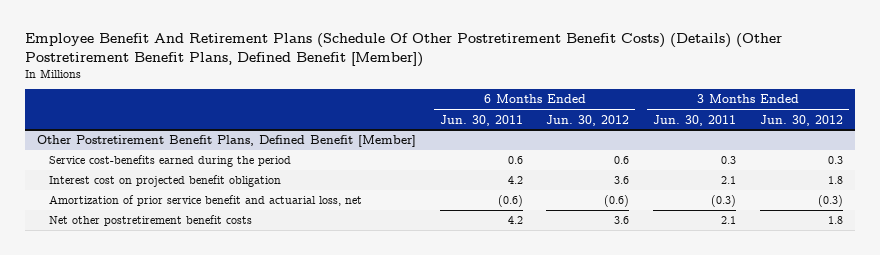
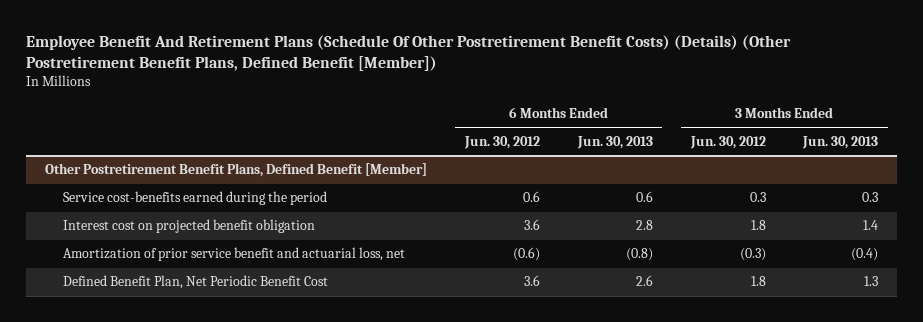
[439,114,523,126] Jun. 30, 2011 -> none
[653,114,737,126] Jun. 30, 2011 -> none
none -> [576,136,653,150] Jun. 30, 2013
none -> [802,136,879,150] Jun. 30, 2013
[48,215,252,227] Net other postretirement benefit costs -> [62,275,328,290] Defined Benefit Plan, Net Periodic Benefit Cost

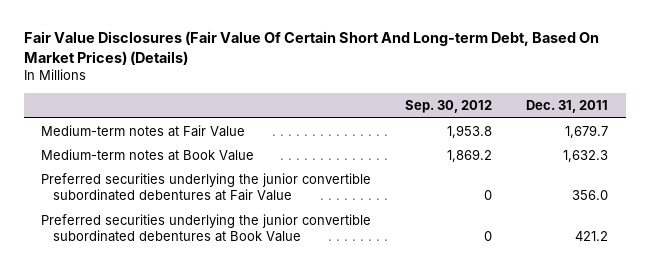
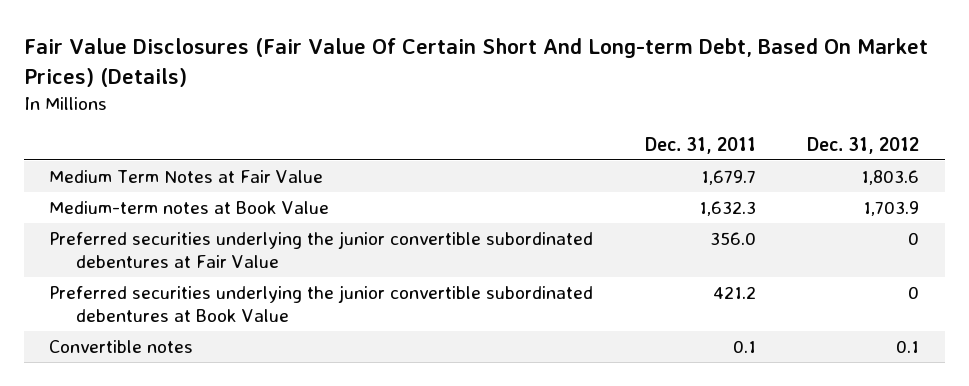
[405,100,493,114] Sep. 30, 2012 -> none
none -> [807,136,920,154] Dec. 31, 2012
[40,124,245,137] Medium-term notes at Fair Value -> [49,169,324,183] Medium Term Notes at Fair Value
none -> [49,339,194,353] Convertible notes

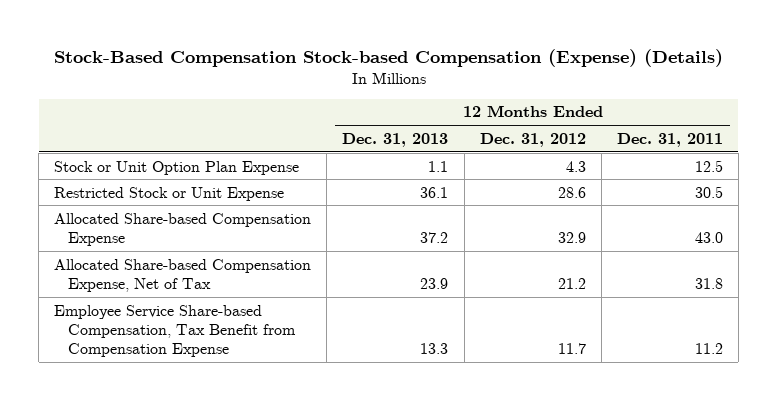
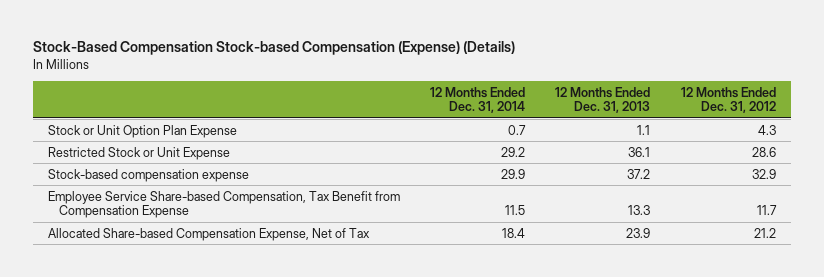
[616,132,723,147] Dec. 31, 2011 -> none
none -> [430,86,526,114] 12 Months Ended Dec. 31, 2014
[54,212,312,246] Allocated Share-based Compensation Expense -> [48,168,250,182] Stock-based compensation expense
[54,258,312,292] Allocated Share-based Compensation Expense, Net of Tax -> [48,227,371,241] Allocated Share-based Compensation Expense, Net of Tax

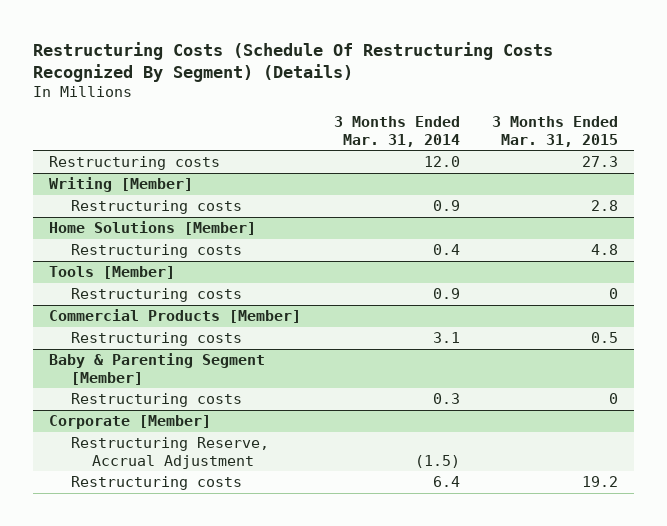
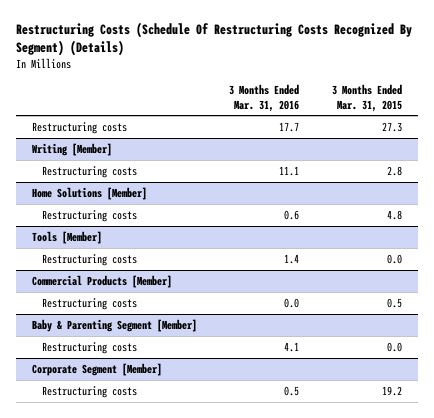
[333,116,460,147] 3 Months Ended Mar. 31, 2014 -> none
none -> [229,84,300,112] 3 Months Ended Mar. 31, 2016
[608,288,618,300] 0 -> [386,253,402,264] 0.0
[70,437,269,469] Restructuring Reserve, Accrual Adjustment -> none
[608,393,618,405] 0 -> [386,341,402,352] 0.0
[49,415,212,430] Corporate [Member] -> [32,362,163,376] Corporate Segment [Member]

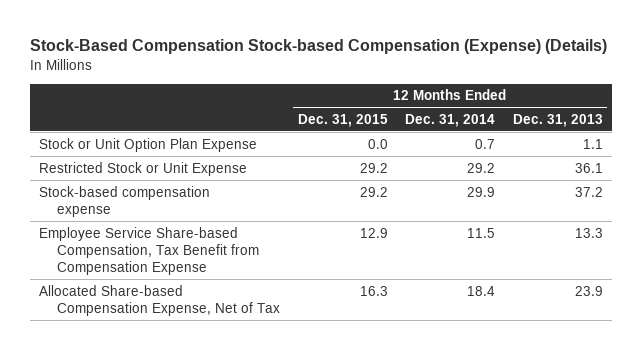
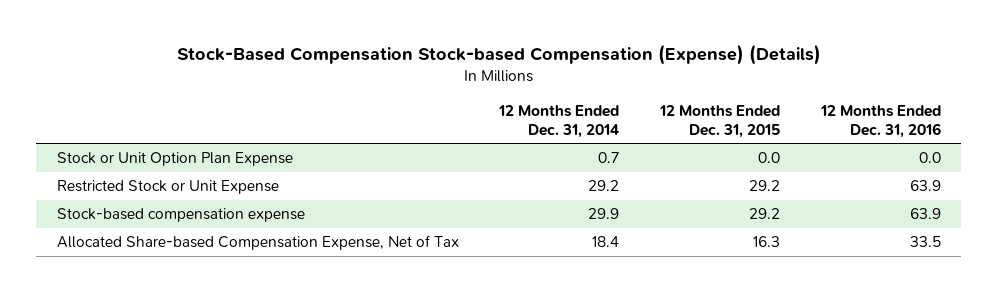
[512,113,603,127] Dec. 31, 2013 -> none
none -> [819,104,941,138] 12 Months Ended Dec. 31, 2016
[39,226,259,276] Employee Service Share-based Compensation, Tax Benefit from Compensation Expense -> none

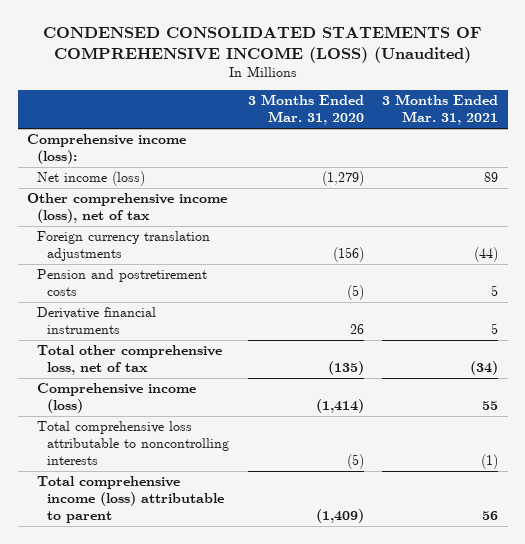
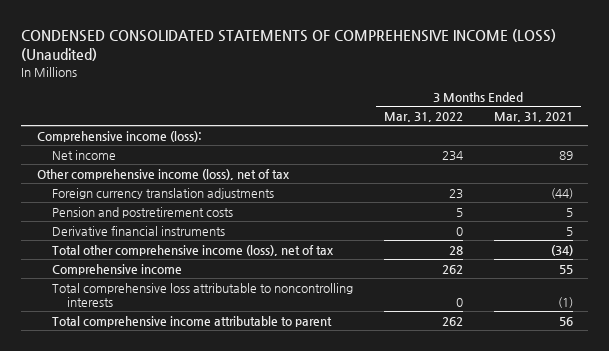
[247,94,364,126] 3 Months Ended Mar. 31, 2020 -> none
none -> [383,112,463,123] Mar. 31, 2022
[37,171,146,187] Net income (loss) -> [51,149,116,160] Net income
[37,345,223,376] Total other comprehensive loss, net of tax -> [51,244,334,256] Total other comprehensive income (loss), net of tax
[37,383,197,414] Comprehensive income (loss) -> [51,263,182,275] Comprehensive income
[37,476,225,523] Total comprehensive income (loss) attributable to parent -> [51,315,332,327] Total comprehensive income attributable to parent

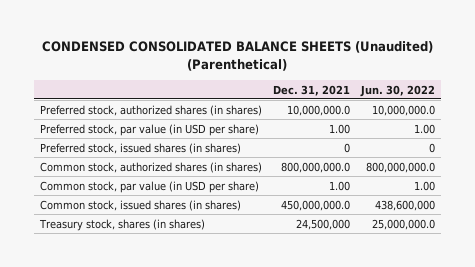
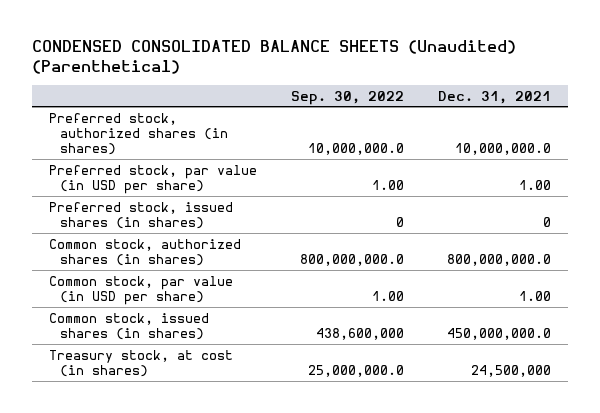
[360,84,436,97] Jun. 30, 2022 -> none
none -> [290,90,404,105] Sep. 30, 2022
[38,218,205,231] Treasury stock, shares (in shares) -> [48,349,233,377] Treasury stock, at cost (in shares)

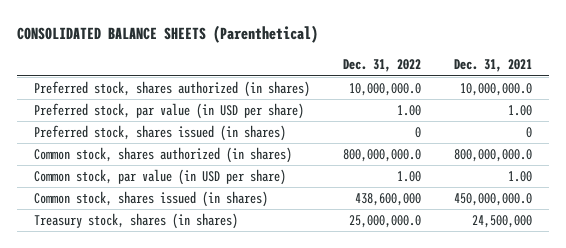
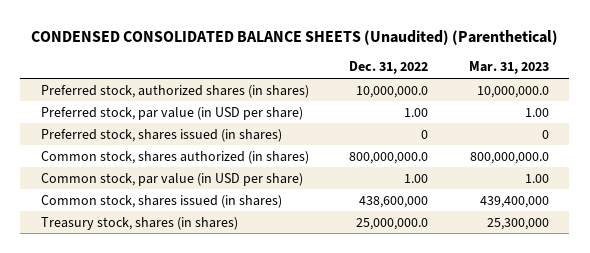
[17,25,319,44] CONSOLIDATED BALANCE SHEETS (Parenthetical) -> [30,29,558,45] CONDENSED CONSOLIDATED BALANCE SHEETS (Unaudited) (Parenthetical)
[454,59,533,73] Dec. 31, 2021 -> none
none -> [469,61,550,75] Mar. 31, 2023
[33,81,310,98] Preferred stock, shares authorized (in shares) -> [40,84,309,98] Preferred stock, authorized shares (in shares)

